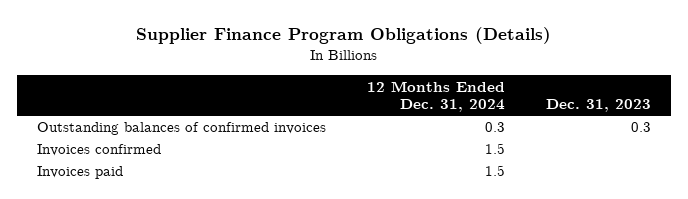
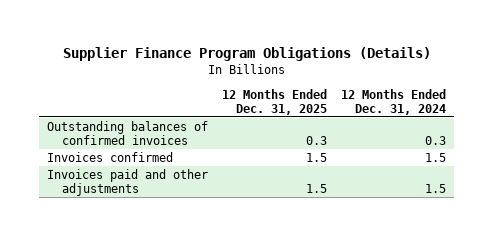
[545,99,651,113] Dec. 31, 2023 -> none
none -> [222,88,328,115] 12 Months Ended Dec. 31, 2025
[37,166,124,180] Invoices paid -> [46,168,208,196] Invoices paid and other adjustments

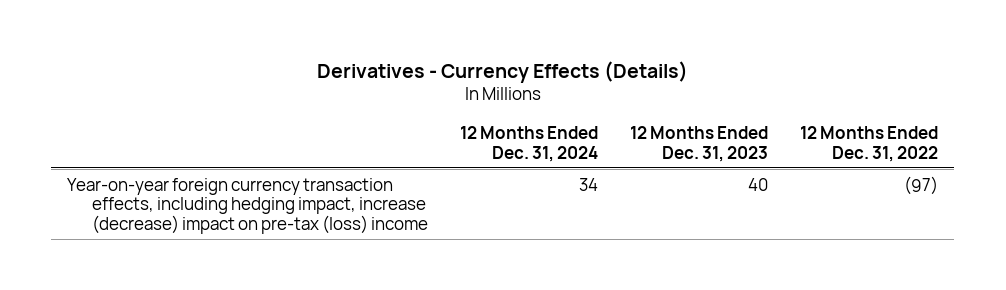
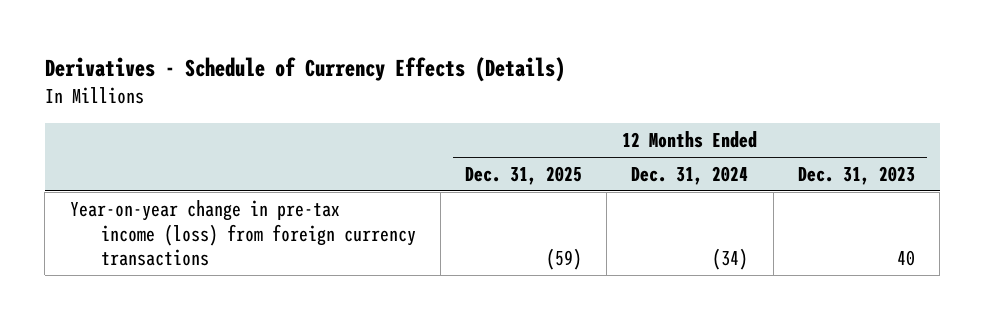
[316,60,688,83] Derivatives - Currency Effects (Details) -> [44,57,565,83] Derivatives - Schedule of Currency Effects (Details)
[800,126,939,162] 12 Months Ended Dec. 31, 2022 -> none
none -> [465,166,583,186] Dec. 31, 2025
[67,177,429,234] Year-on-year foreign currency transaction effects, including hedging impact, increase (decrease) impact on pre-tax (loss) income -> [69,199,416,267] Year-on-year change in pre-tax income (loss) from foreign currency transactions
[579,177,599,191] 34 -> [712,248,749,271] (34)

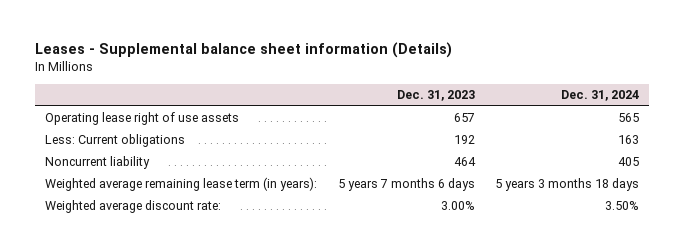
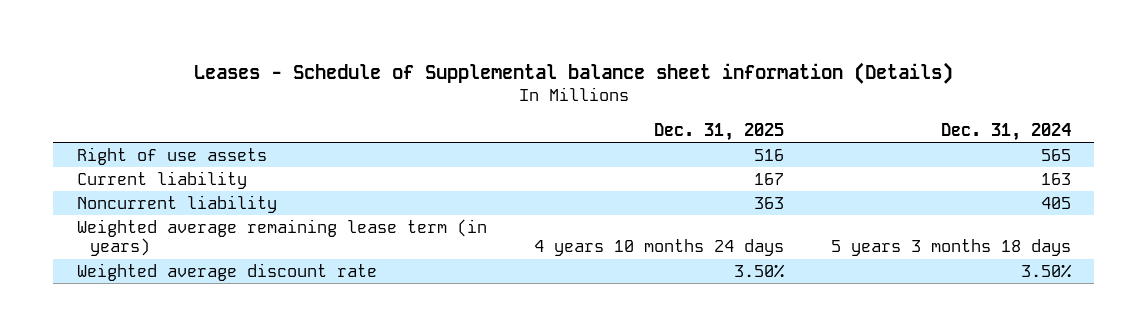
[34,42,452,59] Leases - Supplemental balance sheet information (Details) -> [193,62,953,85] Leases - Schedule of Supplemental balance sheet information (Details)
[396,90,475,102] Dec. 31, 2023 -> none
none -> [653,122,784,141] Dec. 31, 2025
[45,112,240,126] Operating lease right of use assets -> [76,147,267,166] Right of use assets
[45,134,186,148] Less: Current obligations -> [76,171,247,190] Current liability
[45,177,318,192] Weighted average remaining lease term (in years): -> [76,219,487,257] Weighted average remaining lease term (in years)
[45,200,222,214] Weighted average discount rate: -> [76,263,377,282] Weighted average discount rate

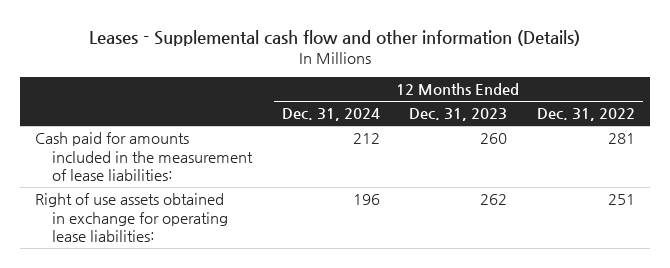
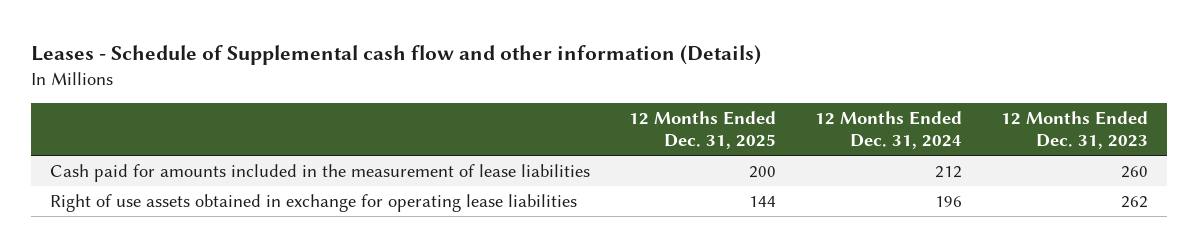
[89,30,581,47] Leases - Supplemental cash flow and other information (Details) -> [30,44,761,65] Leases - Schedule of Supplemental cash flow and other information (Details)
[537,108,636,122] Dec. 31, 2022 -> none
none -> [629,111,777,150] 12 Months Ended Dec. 31, 2025
[35,132,254,182] Cash paid for amounts included in the measurement of lease liabilities: -> [50,164,591,183] Cash paid for amounts included in the measurement of lease liabilities
[35,193,229,243] Right of use assets obtained in exchange for operating lease liabilities: -> [50,194,578,213] Right of use assets obtained in exchange for operating lease liabilities

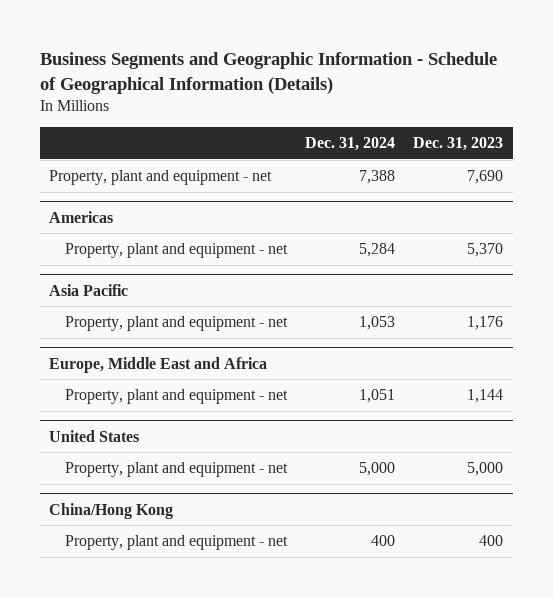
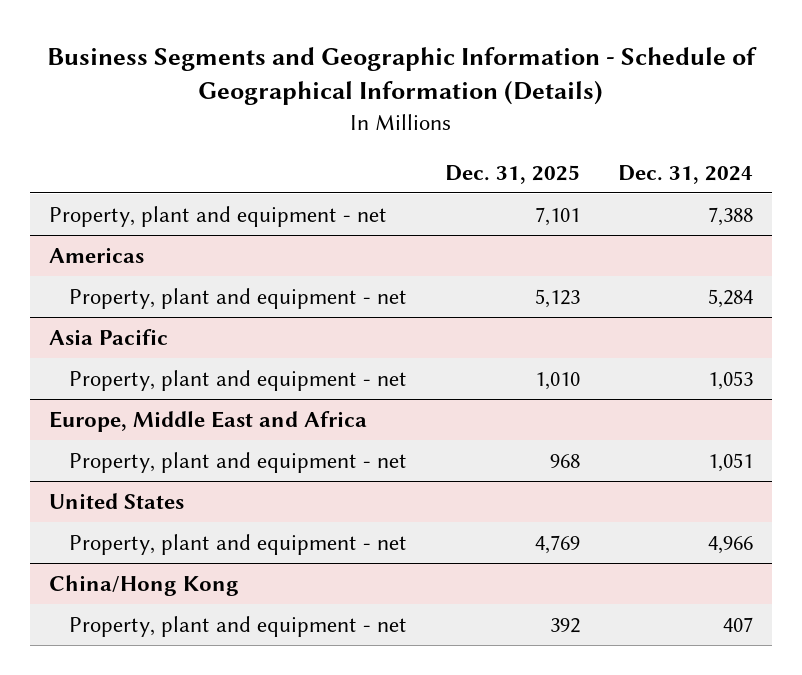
[413,137,504,152] Dec. 31, 2023 -> none
none -> [444,164,580,184] Dec. 31, 2025
[359,461,396,476] 5,000 -> [708,535,754,554] 4,966
[371,534,396,546] 400 -> [723,616,754,632] 407

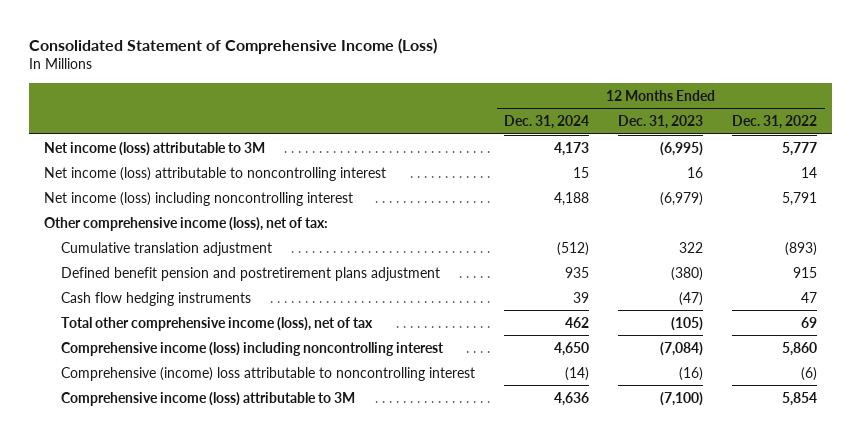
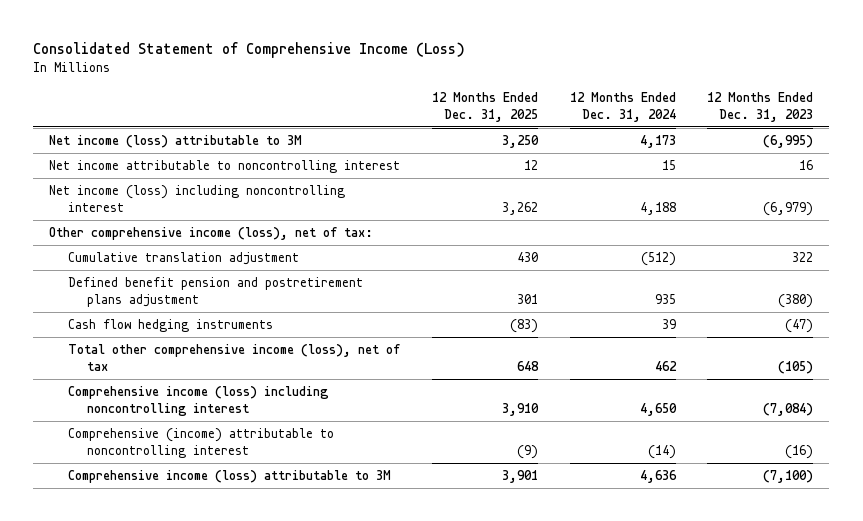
[732,115,818,130] Dec. 31, 2022 -> none
none -> [431,91,538,122] 12 Months Ended Dec. 31, 2025
[43,166,386,181] Net income (loss) attributable to noncontrolling interest -> [49,160,401,174] Net income attributable to noncontrolling interest
[61,366,476,381] Comprehensive (income) loss attributable to noncontrolling interest -> [68,428,335,458] Comprehensive (income) attributable to noncontrolling interest

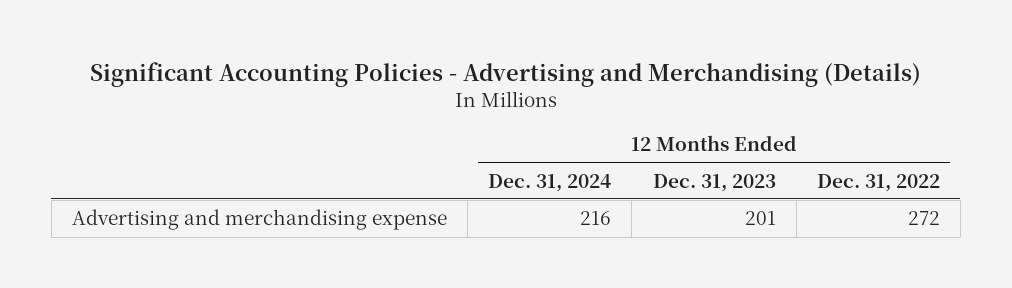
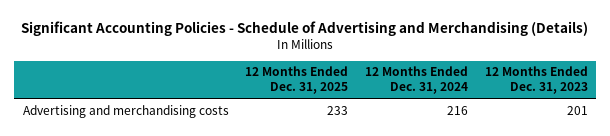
[89,62,921,88] Significant Accounting Policies - Advertising and Merchandising (Details) -> [21,20,589,36] Significant Accounting Policies - Schedule of Advertising and Merchandising (Details)
[816,173,940,192] Dec. 31, 2022 -> none
none -> [245,66,349,95] 12 Months Ended Dec. 31, 2025
[72,209,448,231] Advertising and merchandising expense -> [22,104,229,118] Advertising and merchandising costs

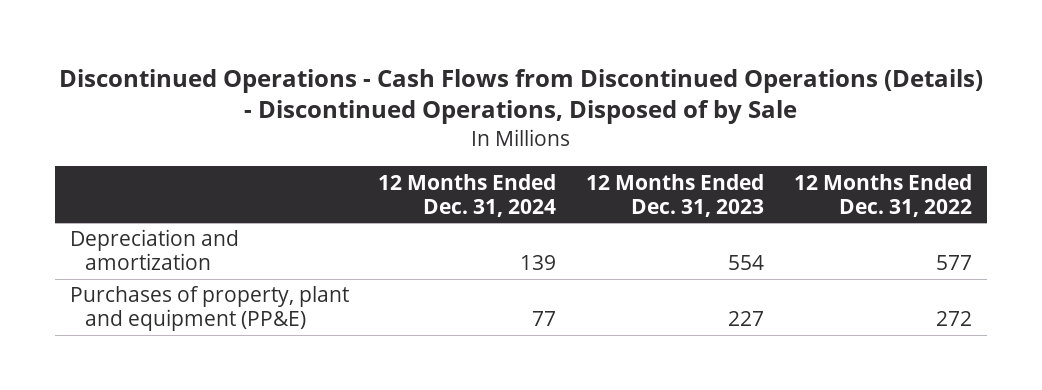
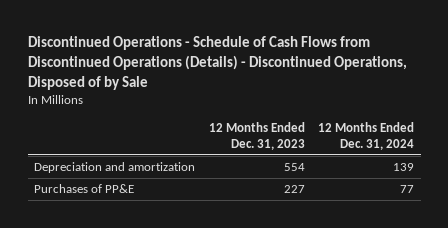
[58,68,983,125] Discontinued Operations - Cash Flows from Discontinued Operations (Details) - Discontinued Operations, Disposed of by Sale -> [27,36,407,90] Discontinued Operations - Schedule of Cash Flows from Discontinued Operations (Details) - Discontinued Operations, Disposed of by Sale
[794,173,973,217] 12 Months Ended Dec. 31, 2022 -> none
[69,286,349,332] Purchases of property, plant and equipment (PP&E) -> [34,184,135,194] Purchases of PP&E

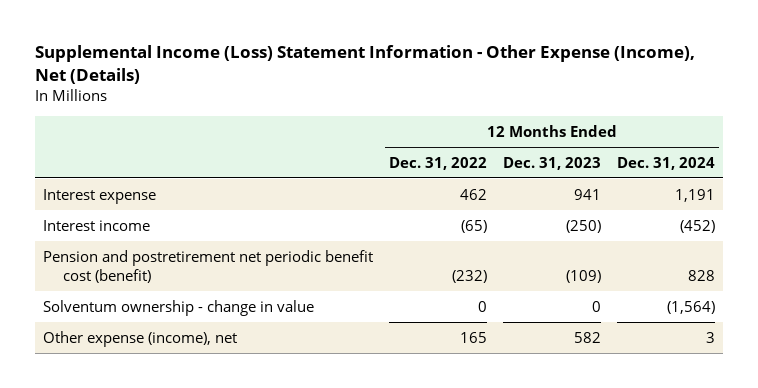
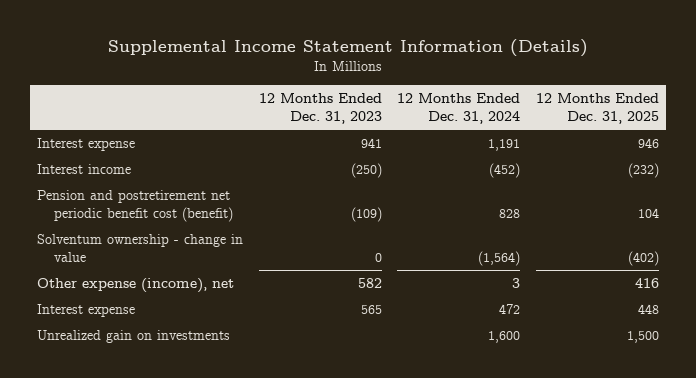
[35,45,696,85] Supplemental Income (Loss) Statement Information - Other Expense (Income), Net (Details) -> [108,38,589,57] Supplemental Income Statement Information (Details)
[388,156,487,170] Dec. 31, 2022 -> none
none -> [535,92,659,125] 12 Months Ended Dec. 31, 2025
none -> [37,303,136,317] Interest expense
none -> [37,329,231,343] Unrealized gain on investments

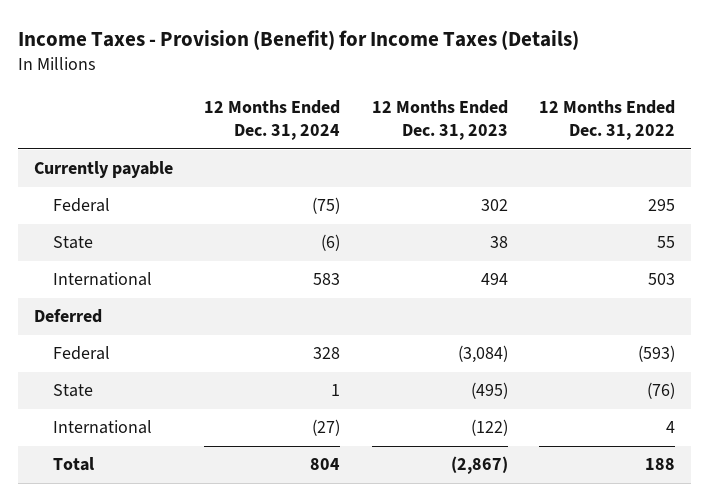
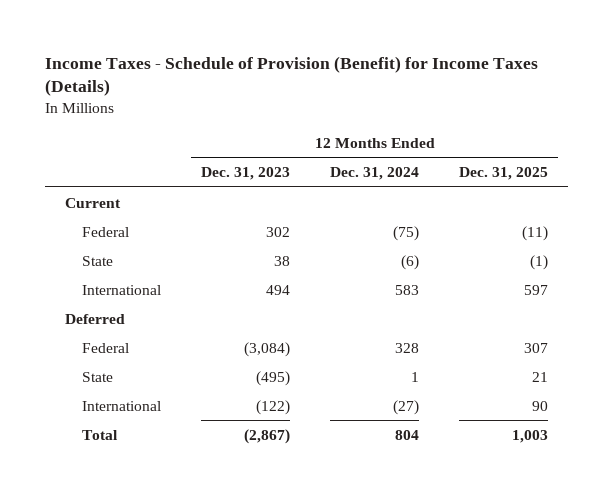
[17,30,579,51] Income Taxes - Provision (Benefit) for Income Taxes (Details) -> [44,55,538,97] Income Taxes - Schedule of Provision (Benefit) for Income Taxes (Details)
[539,99,676,141] 12 Months Ended Dec. 31, 2022 -> none
none -> [459,167,549,181] Dec. 31, 2025
[33,161,173,179] Currently payable -> [64,197,121,208] Current

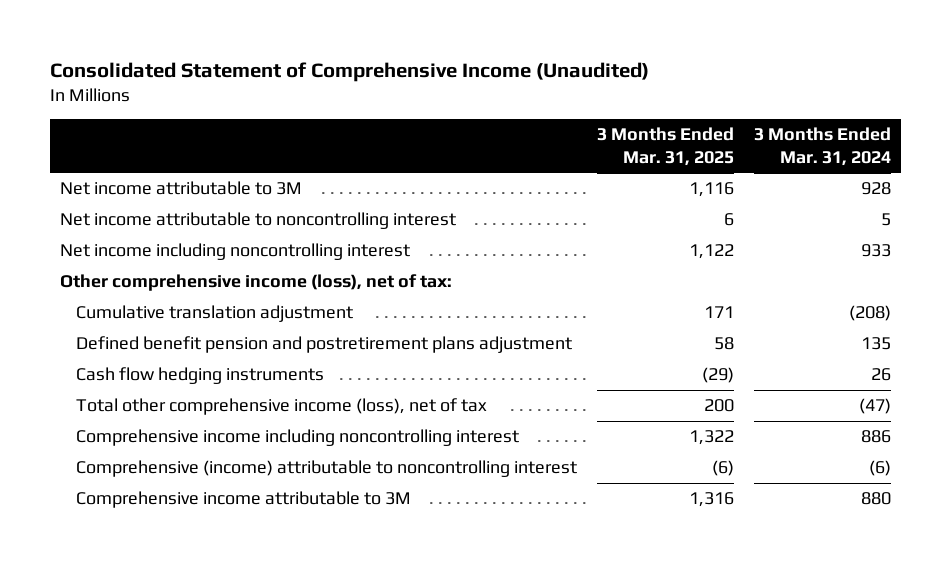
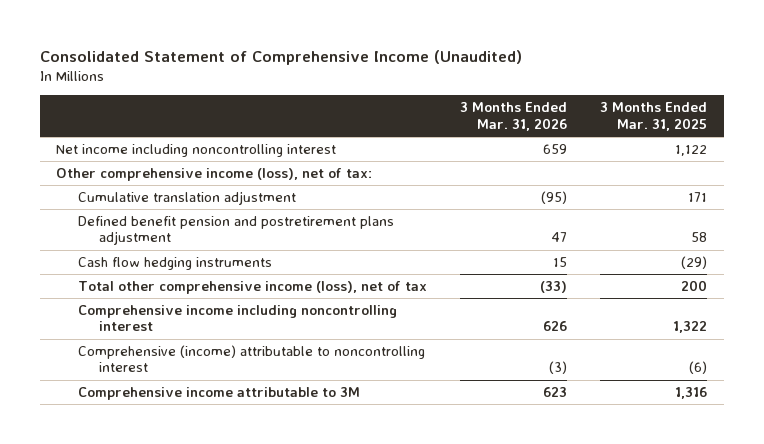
[754,127,892,166] 3 Months Ended Mar. 31, 2024 -> none
none -> [460,102,568,131] 3 Months Ended Mar. 31, 2026
[59,181,302,196] Net income attributable to 3M -> none
[59,212,456,230] Net income attributable to noncontrolling interest -> none

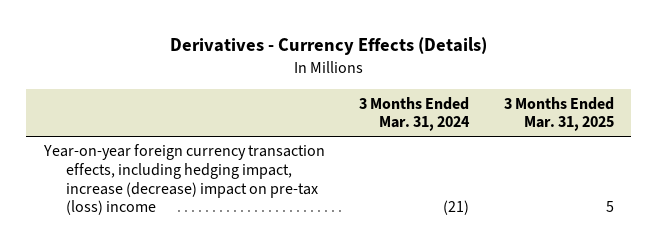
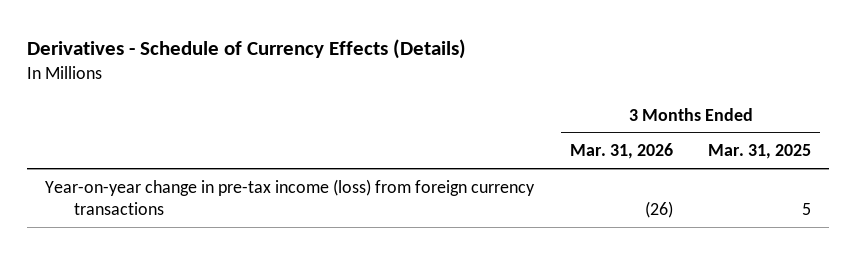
[169,37,487,56] Derivatives - Currency Effects (Details) -> [27,39,467,60] Derivatives - Schedule of Currency Effects (Details)
[359,96,471,132] 3 Months Ended Mar. 31, 2024 -> none
none -> [569,143,673,160] Mar. 31, 2026
[42,144,325,216] Year-on-year foreign currency transaction effects, including hedging impact, increase (decrease) impact on pre-tax (loss) income -> [45,178,536,216] Year-on-year change in pre-tax income (loss) from foreign currency transactions

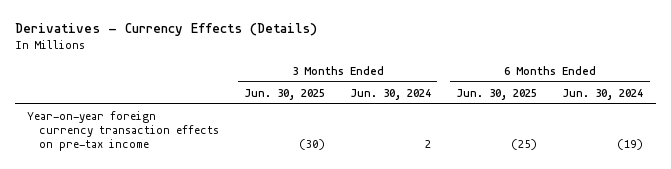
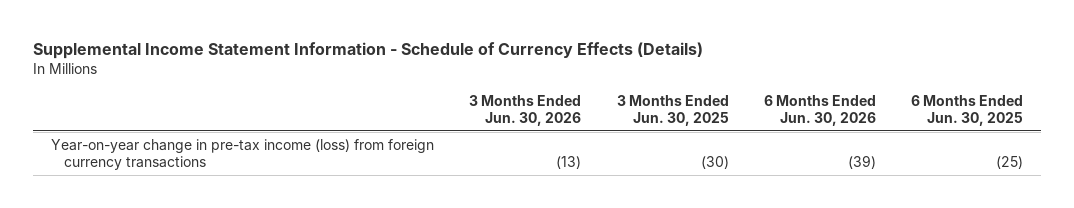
[14,22,317,36] Derivatives - Currency Effects (Details) -> [33,41,704,59] Supplemental Income Statement Information - Schedule of Currency Effects (Details)
[350,88,432,100] Jun. 30, 2024 -> none
[562,88,644,100] Jun. 30, 2024 -> none
none -> [469,94,582,127] 3 Months Ended Jun. 30, 2026
none -> [764,94,877,127] 6 Months Ended Jun. 30, 2026
[27,110,219,151] Year-on-year foreign currency transaction effects on pre-tax income -> [50,138,434,171] Year-on-year change in pre-tax income (loss) from foreign currency transactions

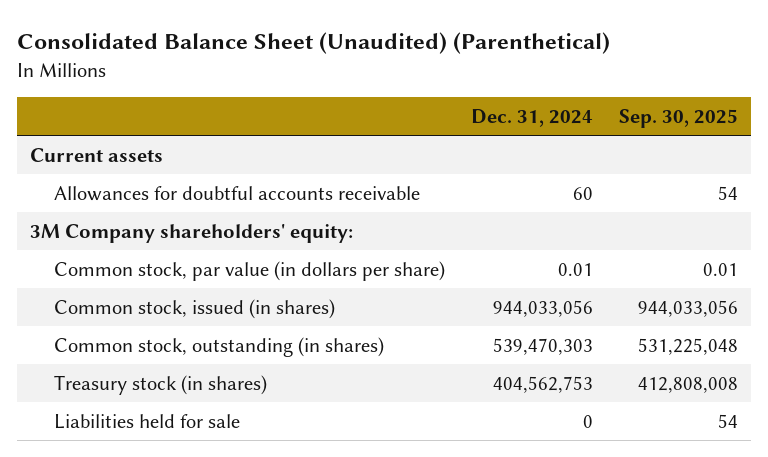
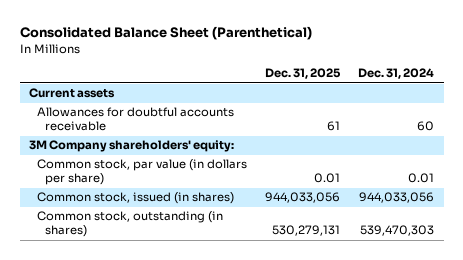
[16,31,610,54] Consolidated Balance Sheet (Unaudited) (Parenthetical) -> [19,26,312,41] Consolidated Balance Sheet (Parenthetical)
[619,108,739,128] Sep. 30, 2025 -> none
none -> [265,68,342,80] Dec. 31, 2025
[54,374,268,395] Treasury stock (in shares) -> none
[54,413,241,429] Liabilities held for sale -> none

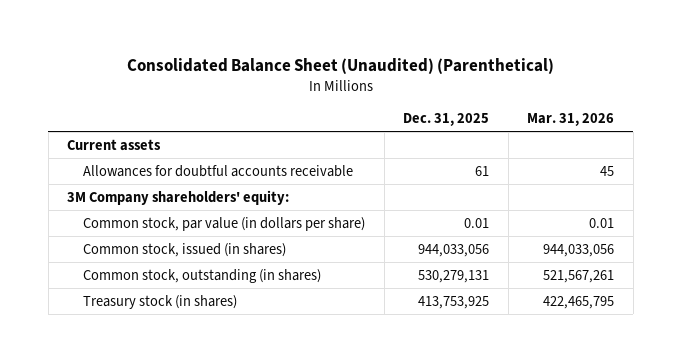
[19,26,312,41] Consolidated Balance Sheet (Parenthetical) -> [126,57,554,74] Consolidated Balance Sheet (Unaudited) (Parenthetical)
[358,68,435,80] Dec. 31, 2024 -> none
none -> [527,113,615,127] Mar. 31, 2026
none -> [83,294,238,309] Treasury stock (in shares)

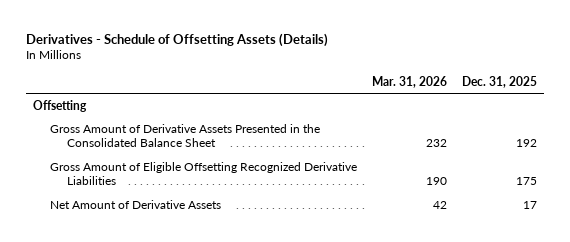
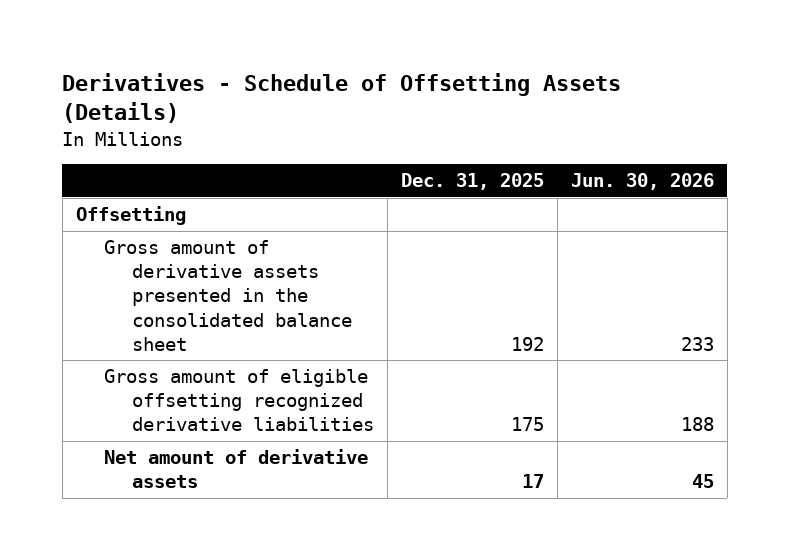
[371,75,447,88] Mar. 31, 2026 -> none
none -> [570,173,714,191] Jun. 30, 2026
[50,123,321,148] Gross Amount of Derivative Assets Presented in the Consolidated Balance Sheet -> [103,240,352,351] Gross amount of derivative assets presented in the consolidated balance sheet
[50,161,358,186] Gross Amount of Eligible Offsetting Recognized Derivative Liabilities -> [103,369,374,432] Gross amount of eligible offsetting recognized derivative liabilities
[50,199,222,209] Net Amount of Derivative Assets -> [103,449,368,489] Net amount of derivative assets

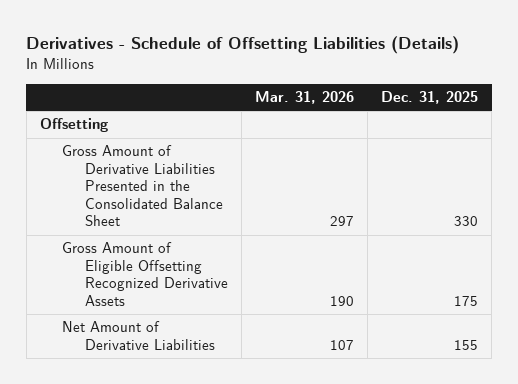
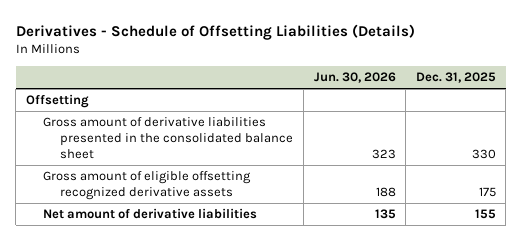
[255,91,355,105] Mar. 31, 2026 -> none
none -> [313,72,396,84] Jun. 30, 2026
[62,145,223,227] Gross Amount of Derivative Liabilities Presented in the Consolidated Balance Sheet -> [43,117,294,160] Gross amount of derivative liabilities presented in the consolidated balance sheet
[62,242,228,306] Gross Amount of Eligible Offsetting Recognized Derivative Assets -> [43,171,252,201] Gross amount of eligible offsetting recognized derivative assets
[62,321,215,350] Net Amount of Derivative Liabilities -> [43,208,258,220] Net amount of derivative liabilities

